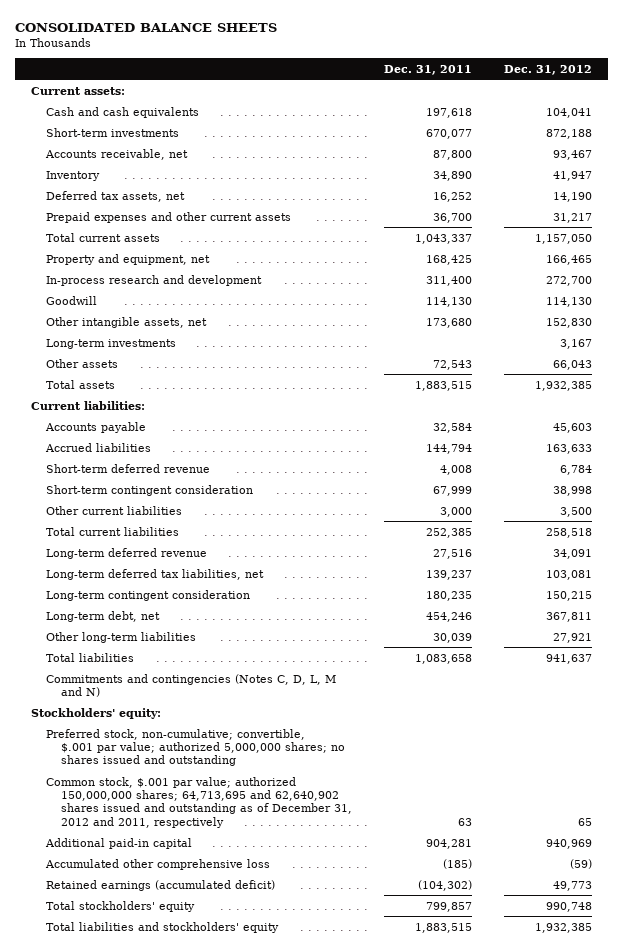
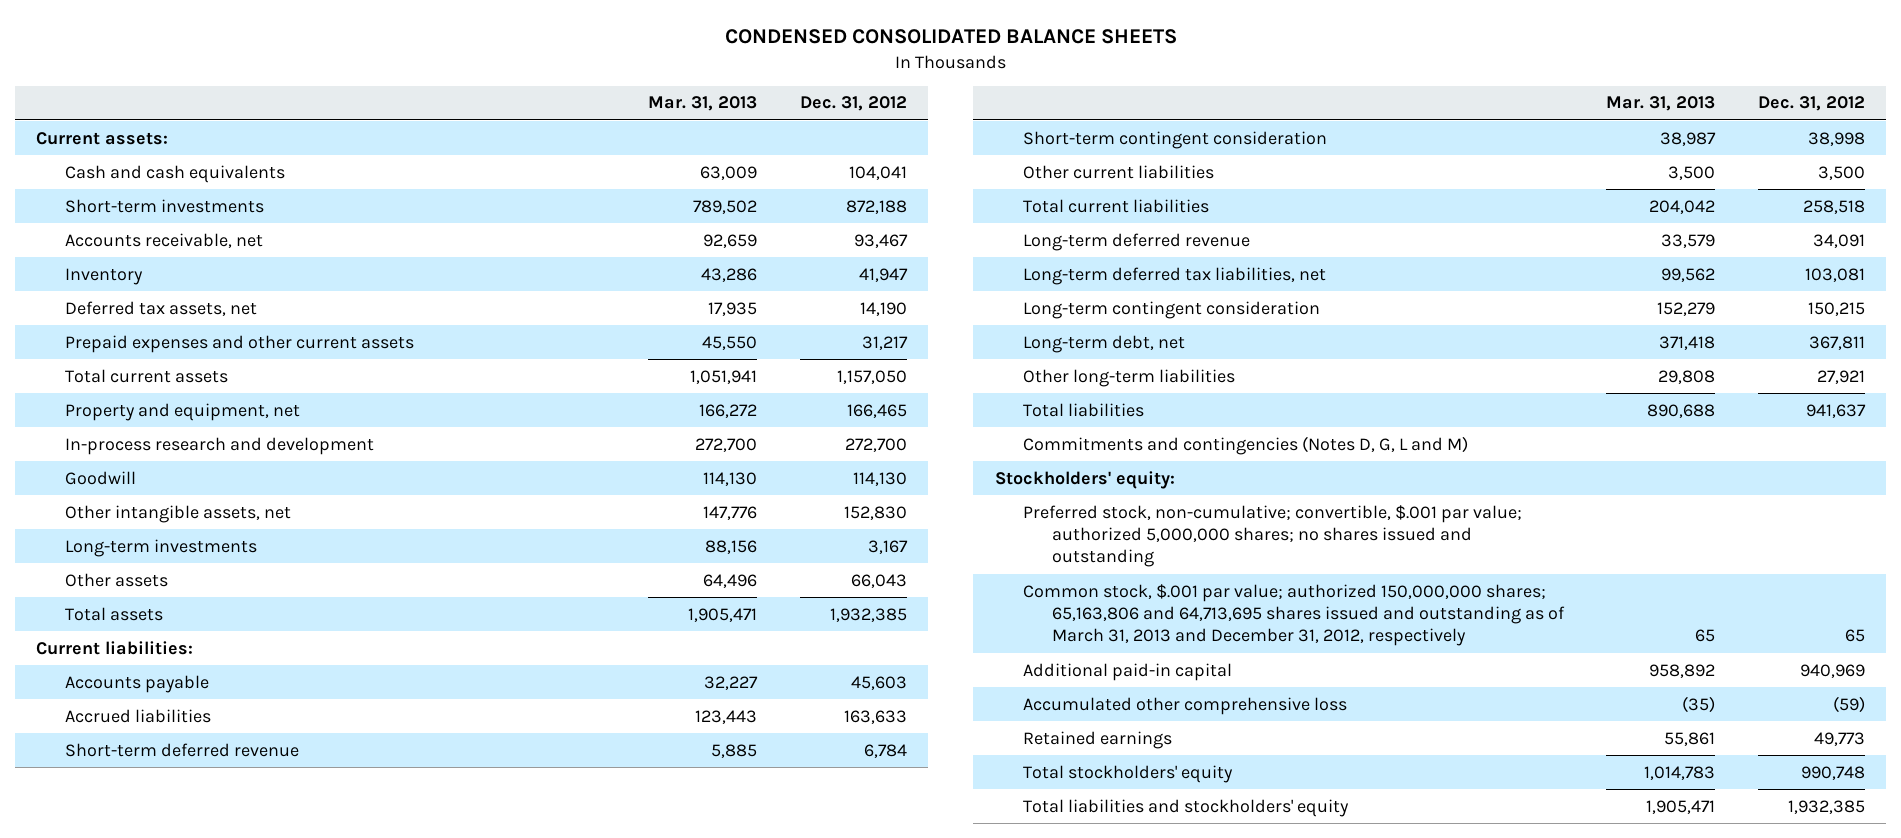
[14,23,277,33] CONSOLIDATED BALANCE SHEETS -> [724,29,1177,45] CONDENSED CONSOLIDATED BALANCE SHEETS
[384,64,473,75] Dec. 31, 2011 -> none
none -> [648,96,758,112] Mar. 31, 2013
[46,673,337,697] Commitments and contingencies (Notes C, D, L, M and N) -> [1023,435,1469,455] Commitments and contingencies (Notes D, G, L and M)
[46,776,353,828] Common stock, $.001 par value; authorized 150,000,000 shares; 64,713,695 and 62,640,902 shares issued and outstanding as of December 31, 2012 and 2011, respectively -> [1023,583,1565,647] Common stock, $.001 par value; authorized 150,000,000 shares; 65,163,806 and 64,713,695 shares issued and outstanding as of March 31, 2013 and December 31, 2012, respectively
[46,879,276,891] Retained earnings (accumulated deficit) -> [1023,730,1173,749] Retained earnings

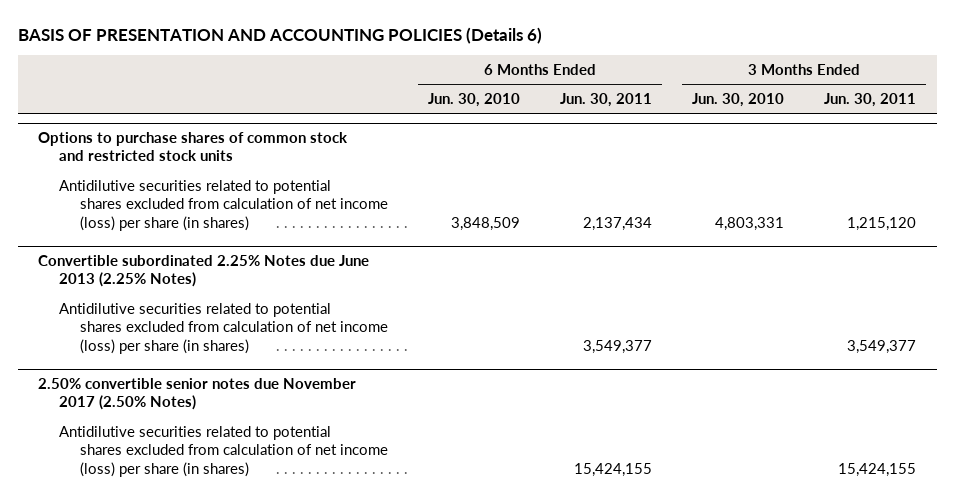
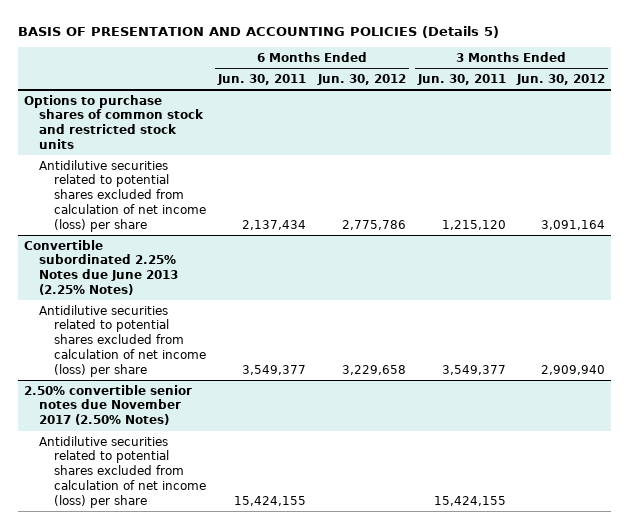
[18,26,543,44] BASIS OF PRESENTATION AND ACCOUNTING POLICIES (Details 6) -> [18,25,500,38] BASIS OF PRESENTATION AND ACCOUNTING POLICIES (Details 5)
[428,93,521,108] Jun. 30, 2010 -> none
[692,93,785,108] Jun. 30, 2010 -> none
none -> [316,73,406,85] Jun. 30, 2012
none -> [516,73,606,85] Jun. 30, 2012
[59,179,388,231] Antidilutive securities related to potential shares excluded from calculation of net income (loss) per share (in shares) -> [39,159,207,232] Antidilutive securities related to potential shares excluded from calculation of net income (loss) per share
[59,302,388,354] Antidilutive securities related to potential shares excluded from calculation of net income (loss) per share (in shares) -> [39,304,207,377] Antidilutive securities related to potential shares excluded from calculation of net income (loss) per share
[59,425,388,477] Antidilutive securities related to potential shares excluded from calculation of net income (loss) per share (in shares) -> [39,435,207,508] Antidilutive securities related to potential shares excluded from calculation of net income (loss) per share

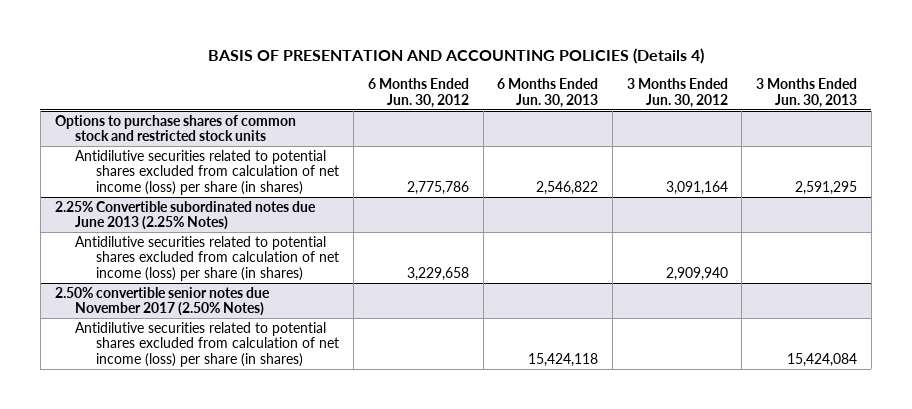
[18,25,500,38] BASIS OF PRESENTATION AND ACCOUNTING POLICIES (Details 5) -> [207,48,704,65] BASIS OF PRESENTATION AND ACCOUNTING POLICIES (Details 4)
[217,73,307,85] Jun. 30, 2011 -> none
[416,73,506,85] Jun. 30, 2011 -> none
none -> [497,78,599,108] 6 Months Ended Jun. 30, 2013
none -> [756,78,858,108] 3 Months Ended Jun. 30, 2013
[39,159,207,232] Antidilutive securities related to potential shares excluded from calculation of net income (loss) per share -> [75,149,340,196] Antidilutive securities related to potential shares excluded from calculation of net income (loss) per share (in shares)
[23,239,179,295] Convertible subordinated 2.25% Notes due June 2013 (2.25% Notes) -> [54,200,316,231] 2.25% Convertible subordinated notes due June 2013 (2.25% Notes)
[39,304,207,377] Antidilutive securities related to potential shares excluded from calculation of net income (loss) per share -> [75,235,340,282] Antidilutive securities related to potential shares excluded from calculation of net income (loss) per share (in shares)
[39,435,207,508] Antidilutive securities related to potential shares excluded from calculation of net income (loss) per share -> [75,321,340,368] Antidilutive securities related to potential shares excluded from calculation of net income (loss) per share (in shares)

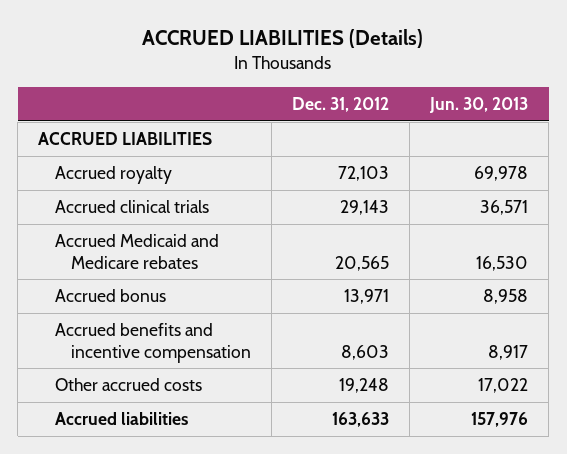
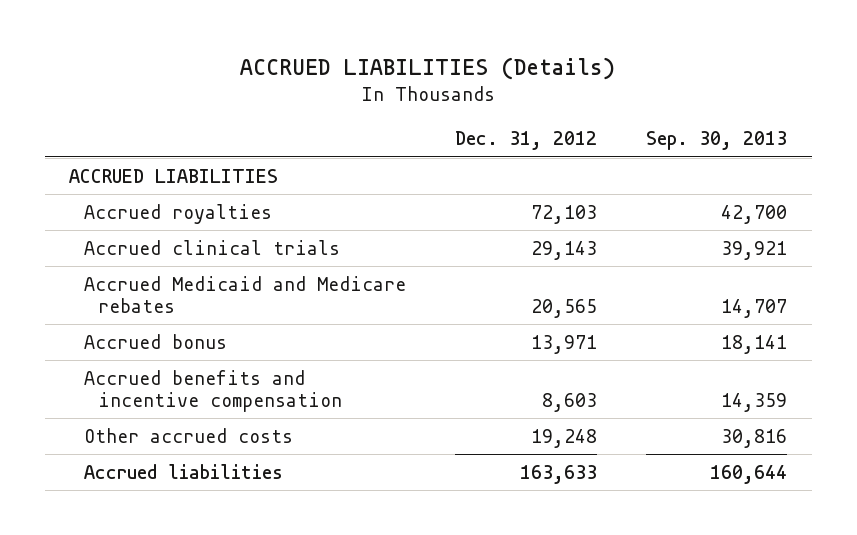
[429,97,529,114] Jun. 30, 2013 -> none
none -> [646,131,788,151] Sep. 30, 2013
[54,165,172,184] Accrued royalty -> [83,203,272,224] Accrued royalties

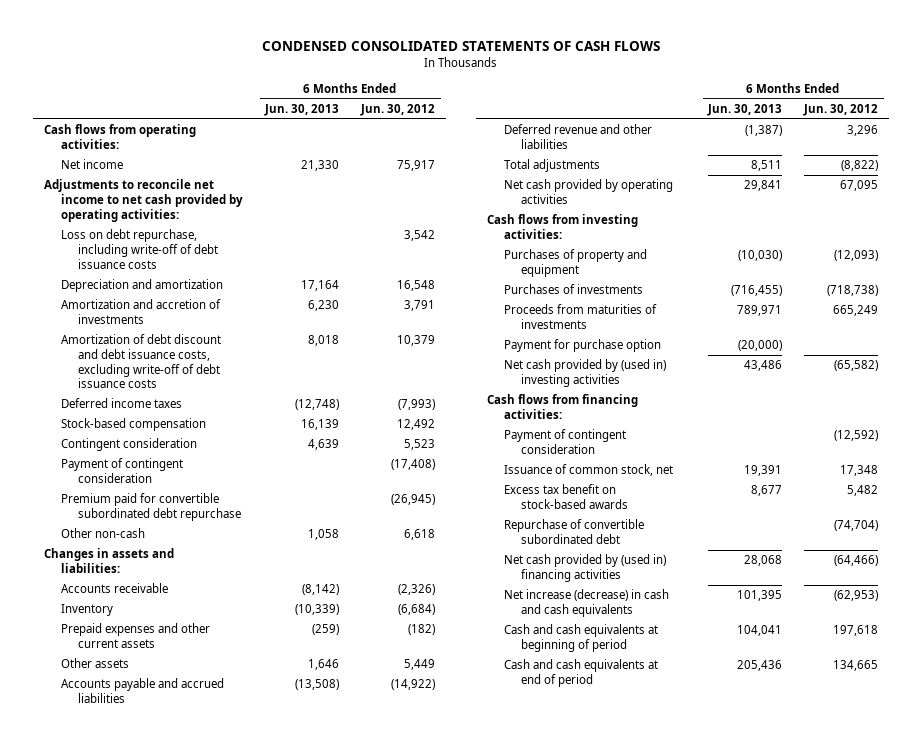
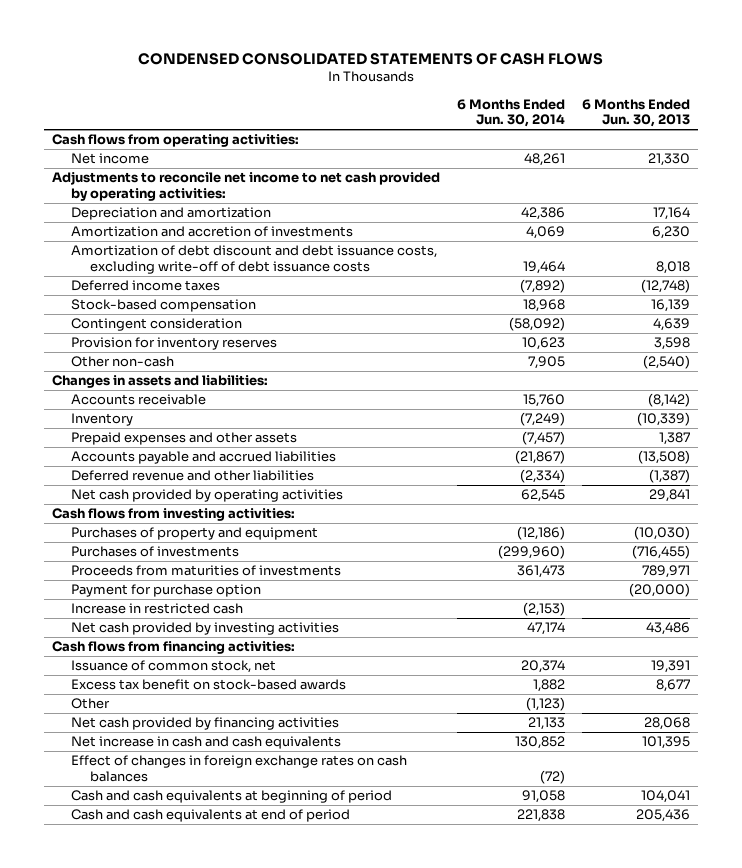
[360,103,436,116] Jun. 30, 2012 -> none
none -> [457,98,566,128] 6 Months Ended Jun. 30, 2014
[60,229,219,269] Loss on debt repurchase, including write-off of debt issuance costs -> none
[60,458,183,484] Payment of contingent consideration -> none
[60,493,242,522] Premium paid for convertible subordinated debt repurchase -> none
none -> [71,337,278,351] Provision for inventory reserves
[308,529,340,541] 1,058 -> [642,355,690,370] (2,540)
[60,658,129,669] Other assets -> none
[60,623,210,649] Prepaid expenses and other current assets -> [71,432,298,446] Prepaid expenses and other assets
[312,624,340,636] (259) -> [658,432,690,446] 1,387
[503,159,600,173] Total adjustments -> none
none -> [71,603,244,615] Increase in restricted cash
[503,359,666,388] Net cash provided by (used in) investing activities -> [71,622,340,636] Net cash provided by investing activities
[503,429,626,455] Payment of contingent consideration -> none
[503,519,644,545] Repurchase of convertible subordinated debt -> none
none -> [71,698,111,710] Other
[503,554,666,583] Net cash provided by (used in) financing activities -> [71,717,340,731] Net cash provided by financing activities
[503,589,669,618] Net increase (decrease) in cash and cash equivalents -> [71,736,342,750] Net increase in cash and cash equivalents
none -> [71,755,408,783] Effect of changes in foreign exchange rates on cash balances

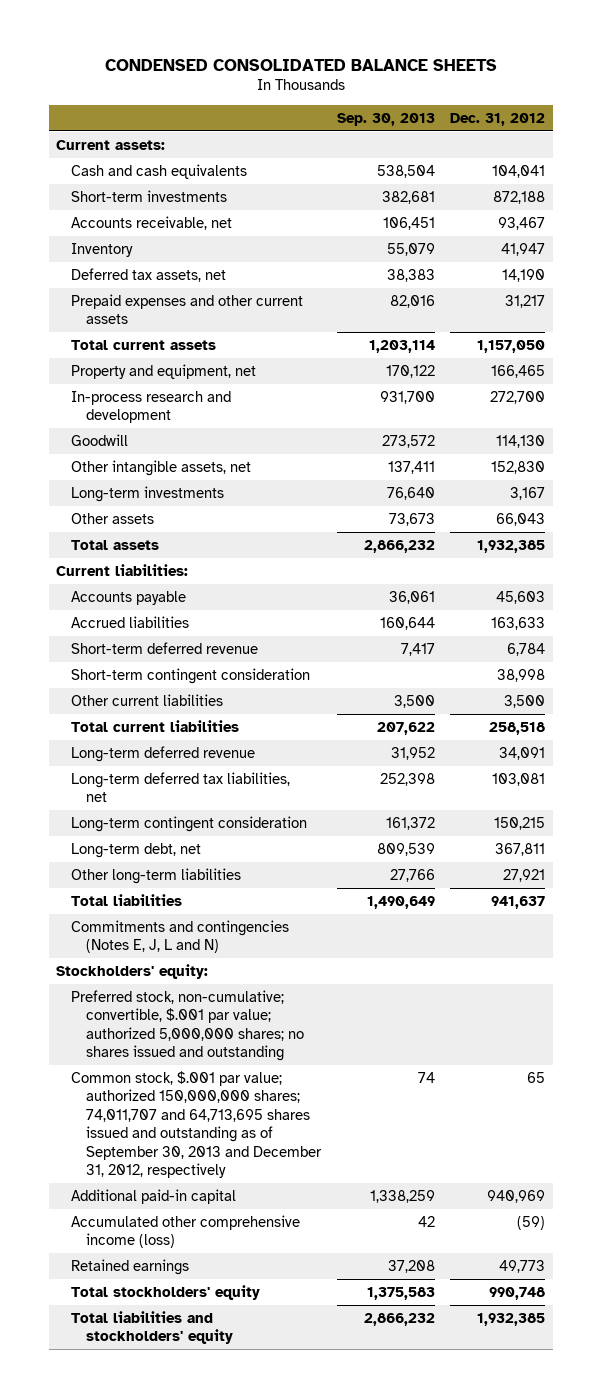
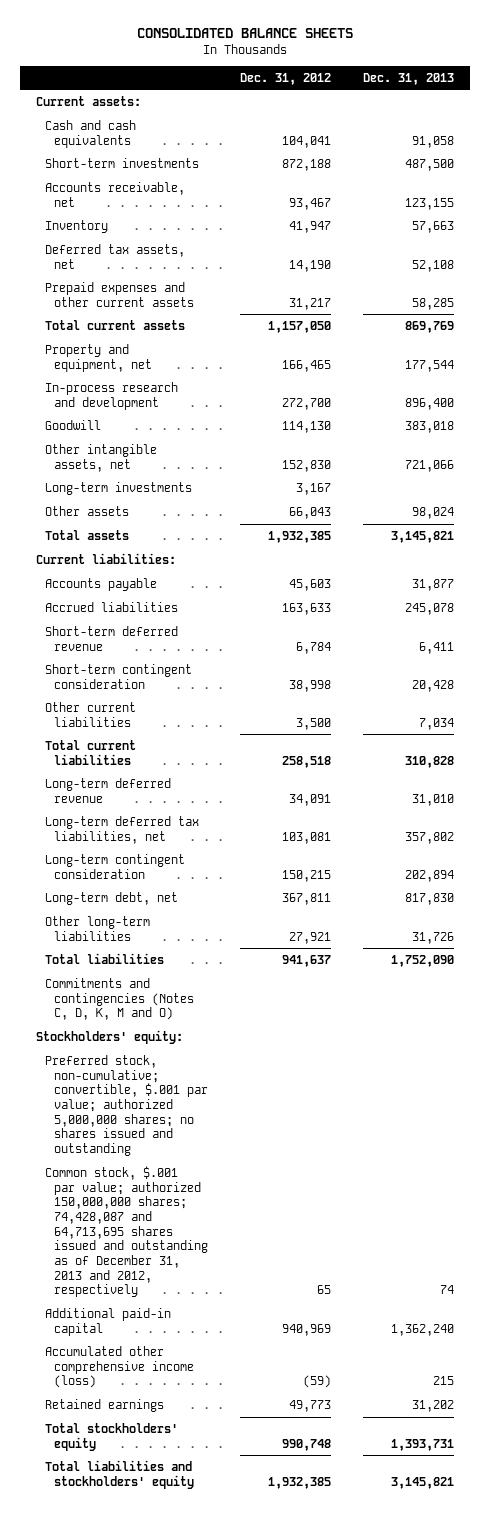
[104,58,497,71] CONDENSED CONSOLIDATED BALANCE SHEETS -> [136,28,353,39] CONSOLIDATED BALANCE SHEETS
[336,112,435,126] Sep. 30, 2013 -> none
none -> [362,72,454,85] Dec. 31, 2013
[71,919,290,954] Commitments and contingencies (Notes E, J, L and N) -> [44,977,194,1021] Commitments and contingencies (Notes C, D, K, M and O)
[71,1070,322,1179] Common stock, $.001 par value; authorized 150,000,000 shares; 74,011,707 and 64,713,695 shares issued and outstanding as of September 30, 2013 and December 31, 2012, respectively -> [44,1165,208,1298] Common stock, $.001 par value; authorized 150,000,000 shares; 74,428,087 and 64,713,695 shares issued and outstanding as of December 31, 2013 and 2012, respectively

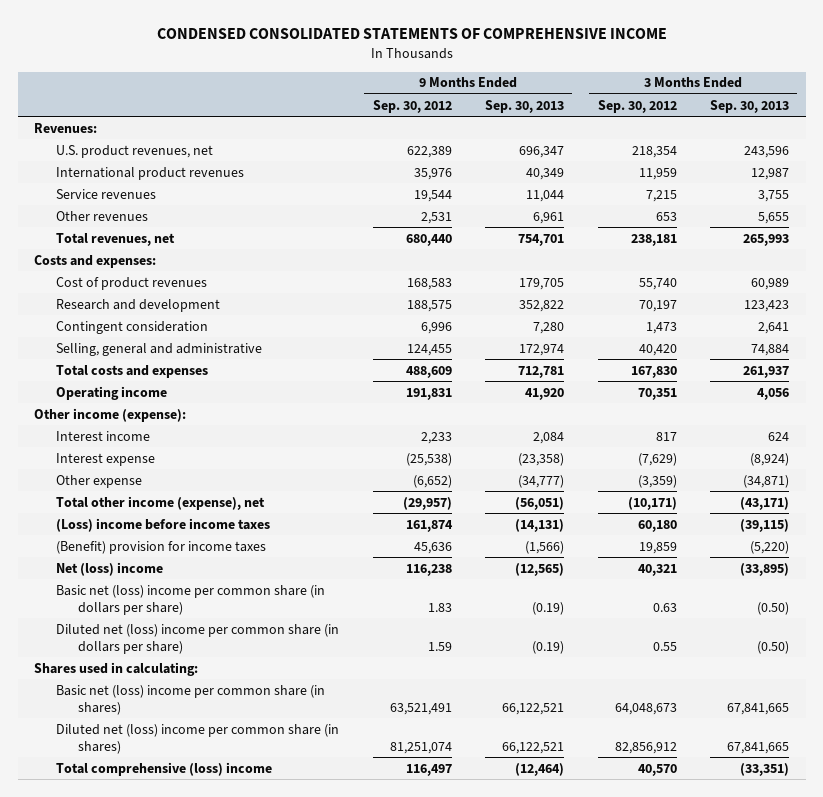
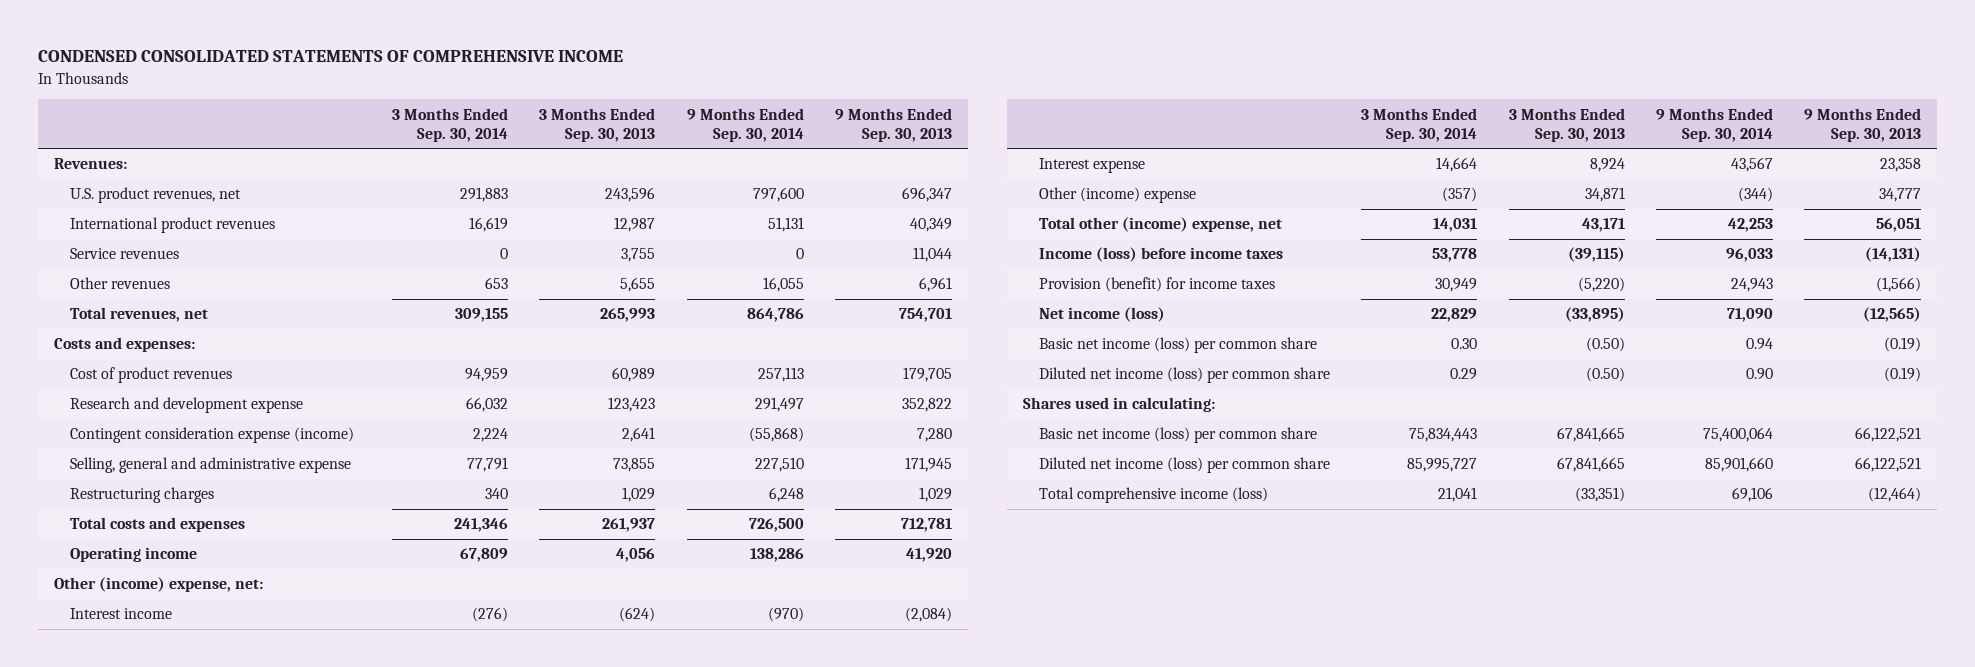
[372,99,452,113] Sep. 30, 2012 -> none
[597,99,677,113] Sep. 30, 2012 -> none
none -> [392,107,509,142] 3 Months Ended Sep. 30, 2014
none -> [686,107,804,142] 9 Months Ended Sep. 30, 2014
[56,298,221,312] Research and development -> [70,397,304,414] Research and development expense
[56,320,209,334] Contingent consideration -> [70,427,355,444] Contingent consideration expense (income)
[56,342,263,356] Selling, general and administrative -> [70,457,352,474] Selling, general and administrative expense
[519,343,565,356] 172,974 -> [904,457,952,473] 171,945
[750,343,789,356] 74,884 -> [613,458,656,473] 73,855
none -> [70,487,215,504] Restructuring charges
[34,407,187,422] Other income (expense): -> [53,577,263,593] Other (income) expense, net:
[533,431,565,444] 2,084 -> [904,607,952,623] (2,084)
[767,431,789,441] 624 -> [619,607,656,623] (624)
[518,452,565,466] (23,358) -> [1880,158,1922,173] 23,358
[749,452,789,466] (8,924) -> [1589,158,1625,173] 8,924
[56,474,143,488] Other expense -> [1039,187,1197,204] Other (income) expense
[518,474,565,488] (34,777) -> [1879,188,1922,203] 34,777
[742,474,789,488] (34,871) -> [1584,187,1625,203] 34,871
[56,495,266,510] Total other income (expense), net -> [1039,217,1283,233] Total other (income) expense, net
[515,496,565,510] (56,051) -> [1876,218,1922,233] 56,051
[739,496,789,510] (43,171) -> [1581,218,1625,233] 43,171
[56,517,271,532] (Loss) income before income taxes -> [1039,247,1284,263] Income (loss) before income taxes
[56,540,267,554] (Benefit) provision for income taxes -> [1039,277,1276,293] Provision (benefit) for income taxes
[56,561,164,576] Net (loss) income -> [1039,307,1166,323] Net income (loss)
[56,584,326,615] Basic net (loss) income per common share (in dollars per share) -> [1039,337,1318,354] Basic net income (loss) per common share
[56,623,340,654] Diluted net (loss) income per common share (in dollars per share) -> [1039,367,1331,384] Diluted net income (loss) per common share
[56,684,326,715] Basic net (loss) income per common share (in shares) -> [1039,427,1318,444] Basic net income (loss) per common share
[56,723,340,754] Diluted net (loss) income per common share (in shares) -> [1039,457,1331,474] Diluted net income (loss) per common share
[56,761,273,776] Total comprehensive (loss) income -> [1039,487,1269,504] Total comprehensive income (loss)

